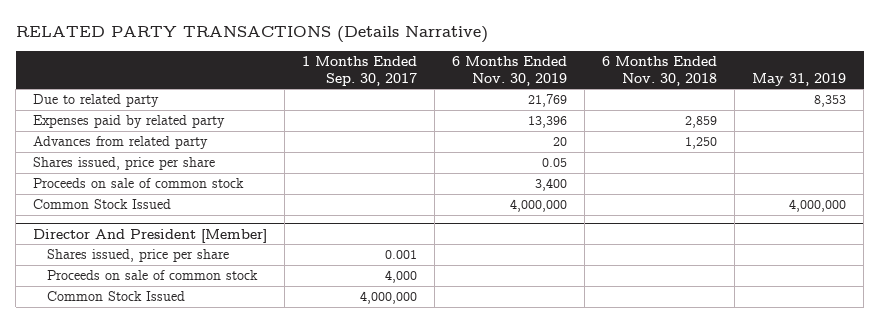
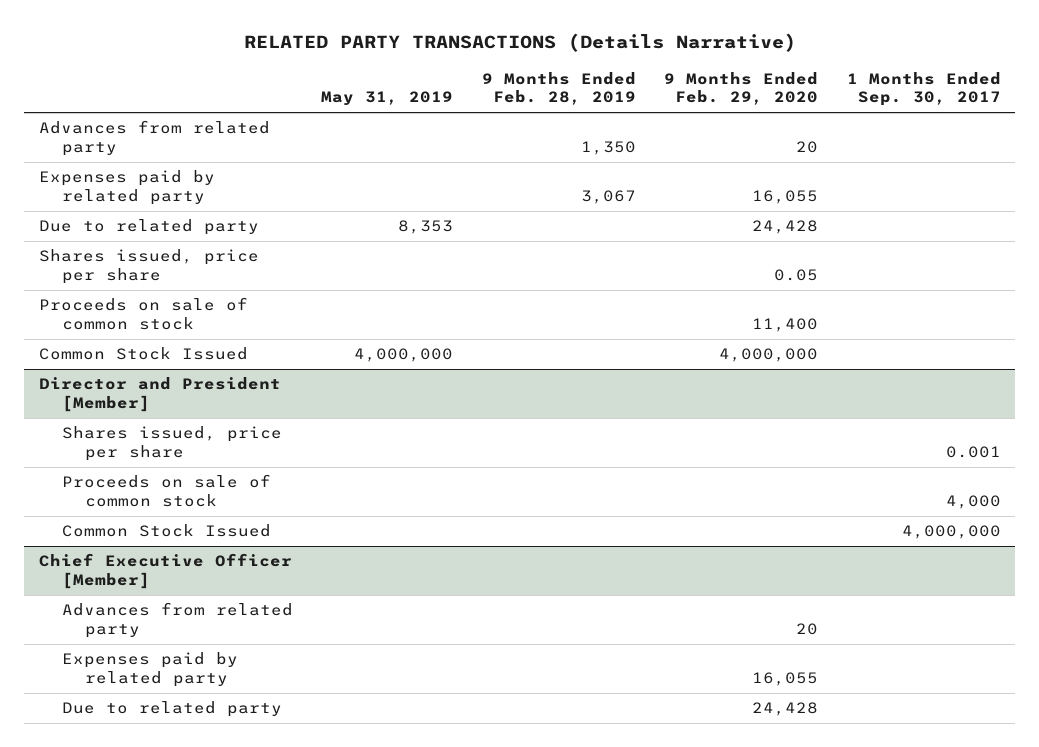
[452,55,568,86] 6 Months Ended Nov. 30, 2019 -> none
[602,55,718,86] 6 Months Ended Nov. 30, 2018 -> none
none -> [481,71,636,106] 9 Months Ended Feb. 28, 2019
none -> [664,71,819,106] 9 Months Ended Feb. 29, 2020
[33,115,226,129] Expenses paid by related party -> [38,170,215,206] Expenses paid by related party
[33,94,160,108] Due to related party -> [38,219,259,236] Due to related party
[33,228,268,243] Director And President [Member] -> [38,377,281,413] Director and President [Member]
none -> [38,553,292,590] Chief Executive Officer [Member]
none -> [61,602,293,639] Advances from related party
none -> [61,652,238,688] Expenses paid by related party
none -> [61,701,282,718] Due to related party

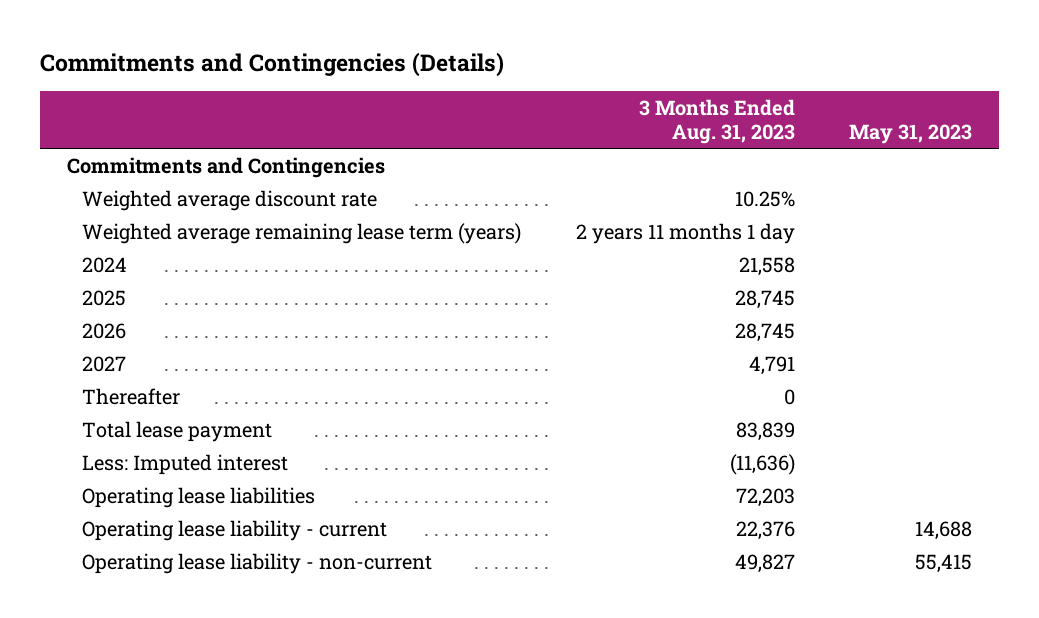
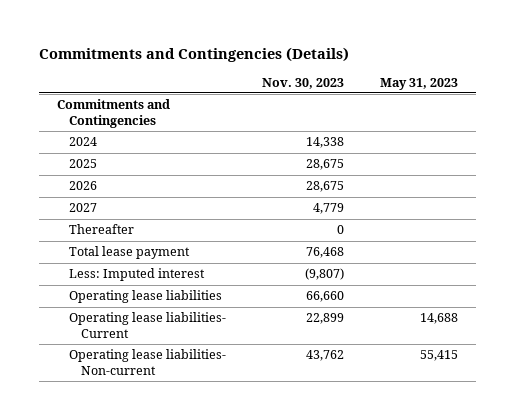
[638,99,795,144] 3 Months Ended Aug. 31, 2023 -> none
none -> [262,77,345,89] Nov. 30, 2023
[82,189,378,211] Weighted average discount rate -> none
[82,222,522,244] Weighted average remaining lease term (years) -> none
[82,519,388,541] Operating lease liability - current -> [69,312,227,338] Operating lease liabilities- Current
[82,552,433,574] Operating lease liability - non-current -> [69,349,227,375] Operating lease liabilities- Non-current

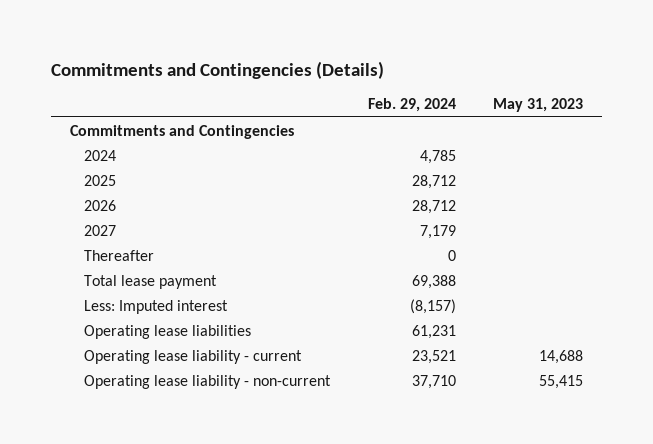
[262,77,345,89] Nov. 30, 2023 -> none
none -> [367,98,456,113] Feb. 29, 2024
[69,312,227,338] Operating lease liabilities- Current -> [83,349,302,364] Operating lease liability - current
[69,349,227,375] Operating lease liabilities- Non-current -> [83,374,331,389] Operating lease liability - non-current

